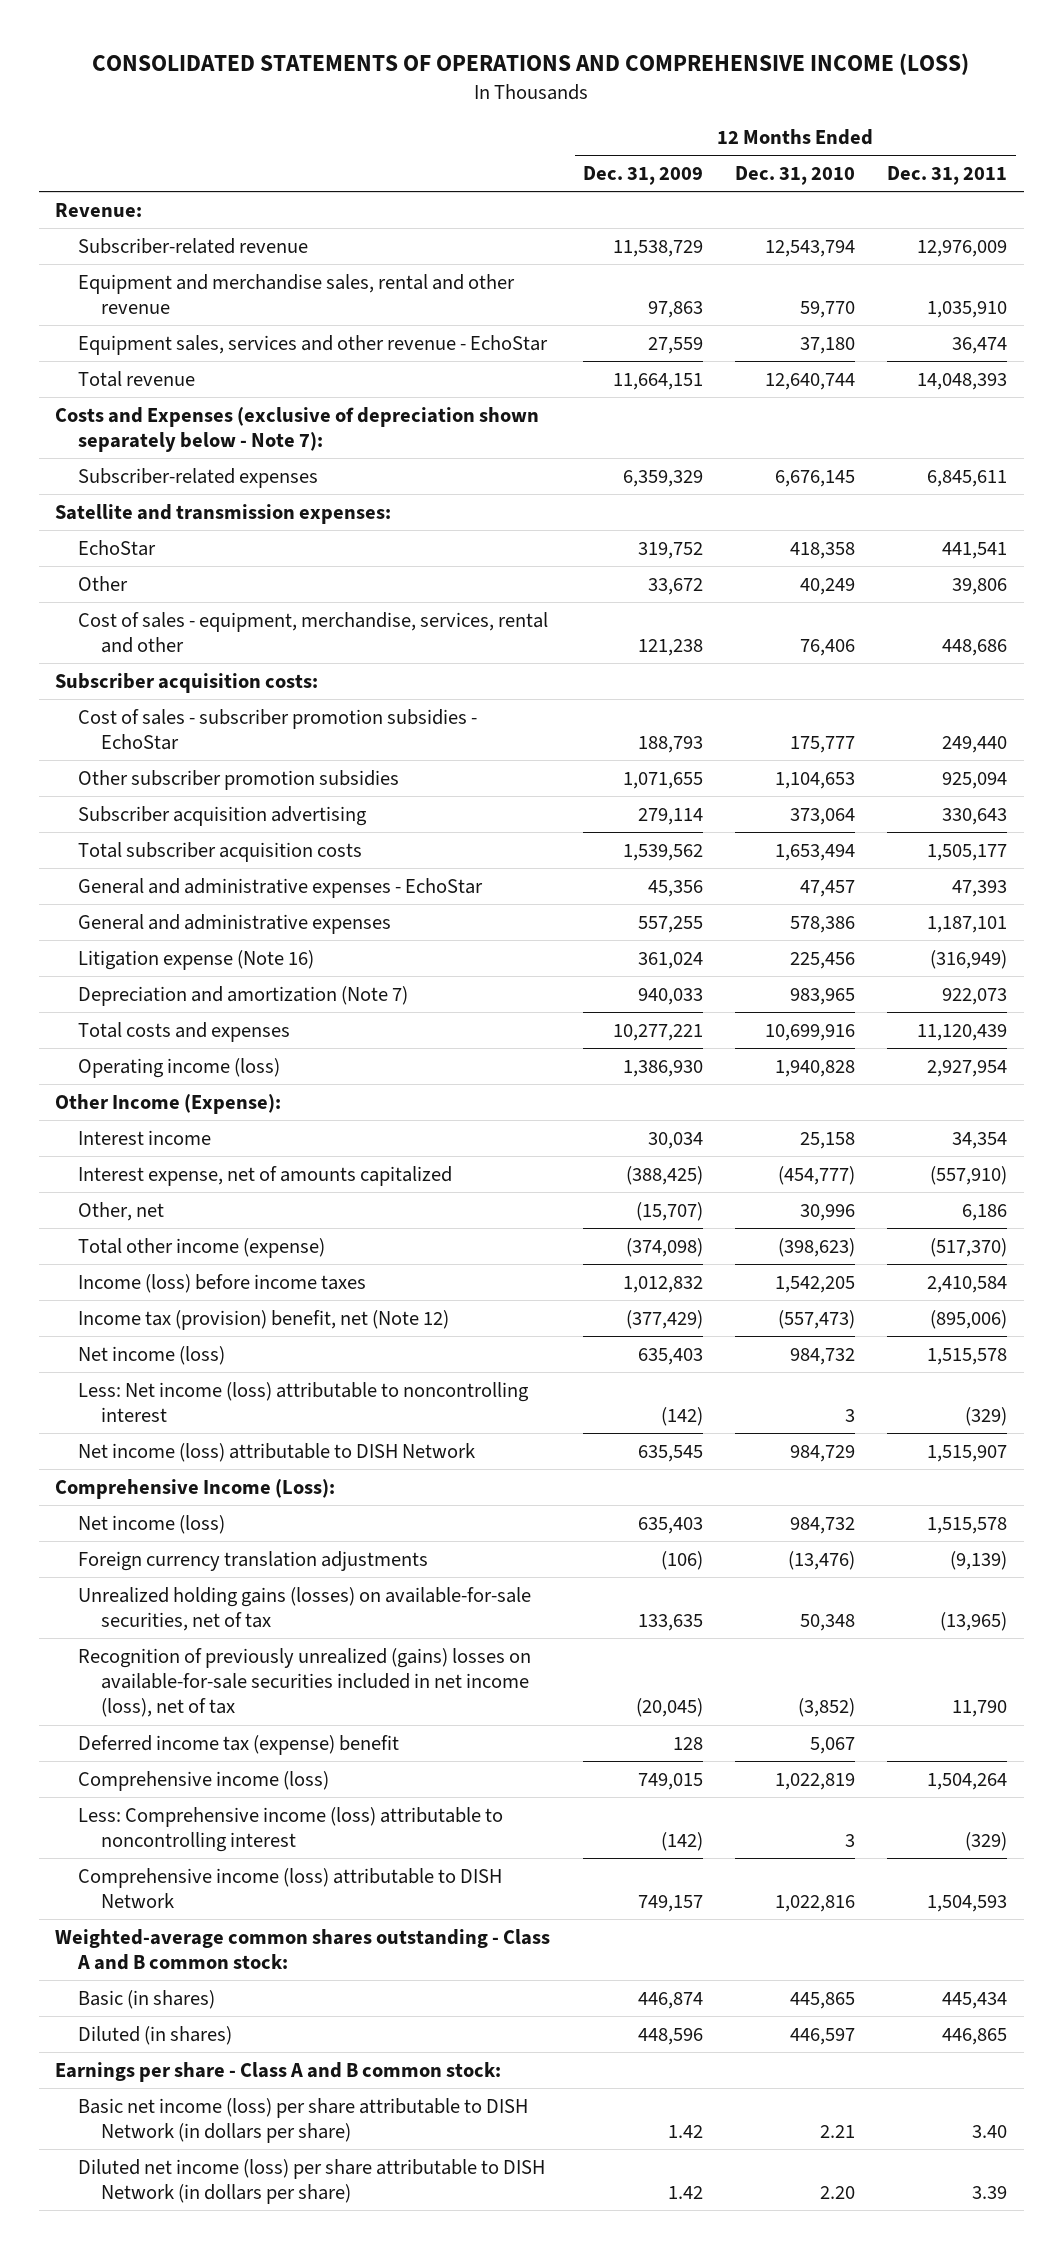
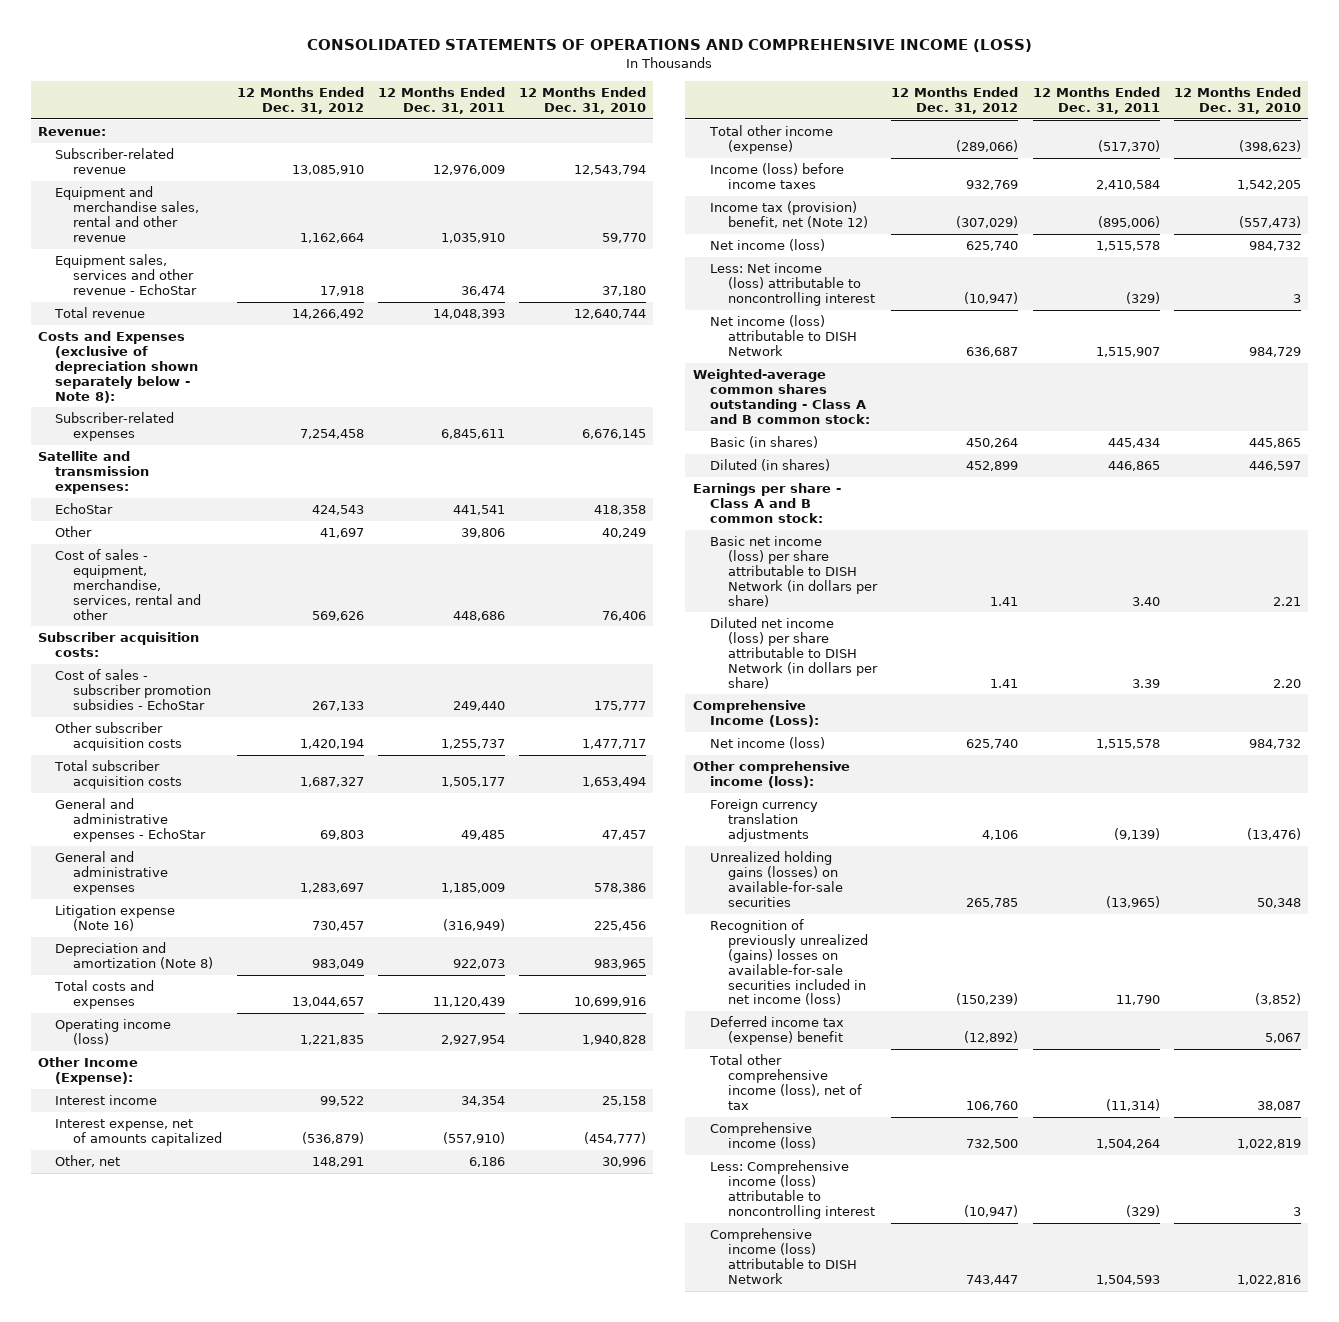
[582,165,703,185] Dec. 31, 2009 -> none
none -> [236,86,364,114] 12 Months Ended Dec. 31, 2012
[55,406,540,453] Costs and Expenses (exclusive of depreciation shown separately below - Note 7): -> [37,331,199,403] Costs and Expenses (exclusive of depreciation shown separately below - Note 8):
[78,805,368,826] Subscriber acquisition advertising -> none
[78,769,400,790] Other subscriber promotion subsidies -> [55,722,183,752] Other subscriber acquisition costs
[775,771,856,789] 1,104,653 -> [582,739,647,750] 1,477,717
[942,771,1008,789] 925,094 -> [440,739,505,750] 1,255,737
[952,879,1008,897] 47,393 -> [460,829,505,840] 49,485
[927,915,1008,933] 1,187,101 -> [440,882,505,893] 1,185,009
[78,985,409,1006] Depreciation and amortization (Note 7) -> [55,942,214,970] Depreciation and amortization (Note 8)
[55,1928,551,1971] Weighted-average common shares outstanding - Class A and B common stock: -> [692,369,871,424] Weighted-average common shares outstanding - Class A and B common stock:
[78,1989,216,2009] Basic (in shares) -> [710,436,819,449] Basic (in shares)
[78,2025,233,2045] Diluted (in shares) -> [710,459,831,472] Diluted (in shares)
[55,2061,502,2082] Earnings per share - Class A and B common stock: -> [692,483,841,523] Earnings per share - Class A and B common stock:
[78,2097,529,2144] Basic net income (loss) per share attributable to DISH Network (in dollars per share) -> [710,536,879,607] Basic net income (loss) per share attributable to DISH Network (in dollars per share)
[78,2158,546,2205] Diluted net income (loss) per share attributable to DISH Network (in dollars per share) -> [710,617,879,689] Diluted net income (loss) per share attributable to DISH Network (in dollars per share)
none -> [692,761,850,789] Other comprehensive income (loss):
[78,1586,532,1632] Unrealized holding gains (losses) on available-for-sale securities, net of tax -> [710,851,844,907] Unrealized holding gains (losses) on available-for-sale securities
[78,1647,532,1718] Recognition of previously unrealized (gains) losses on available-for-sale securities included in net income (loss), net of tax -> [710,919,869,1006] Recognition of previously unrealized (gains) losses on available-for-sale securities included in net income (loss)
none -> [709,1054,863,1110] Total other comprehensive income (loss), net of tax

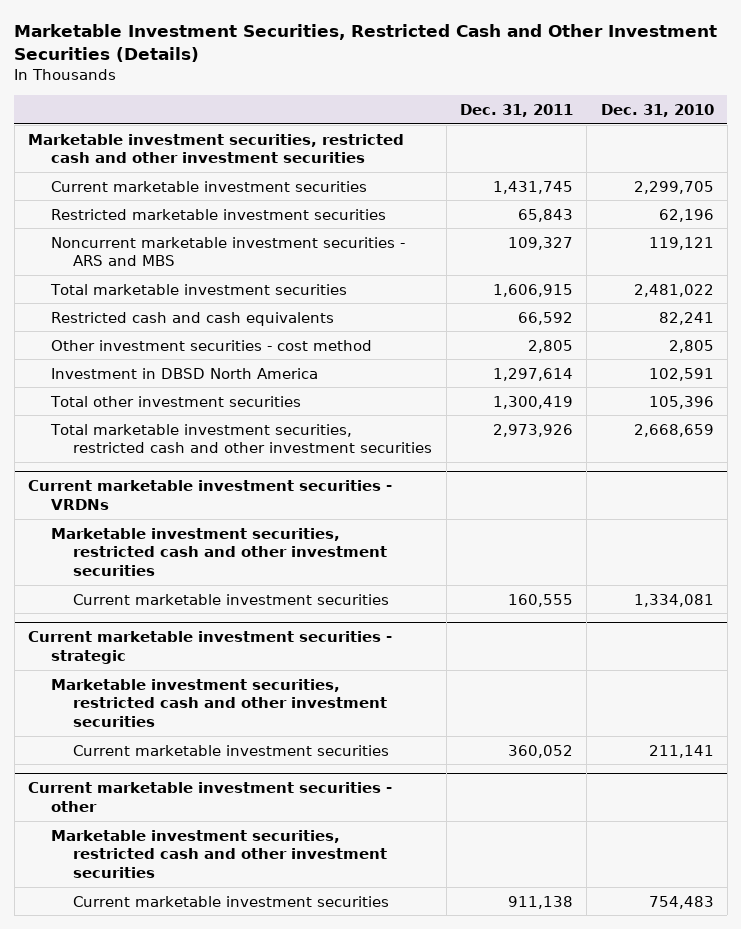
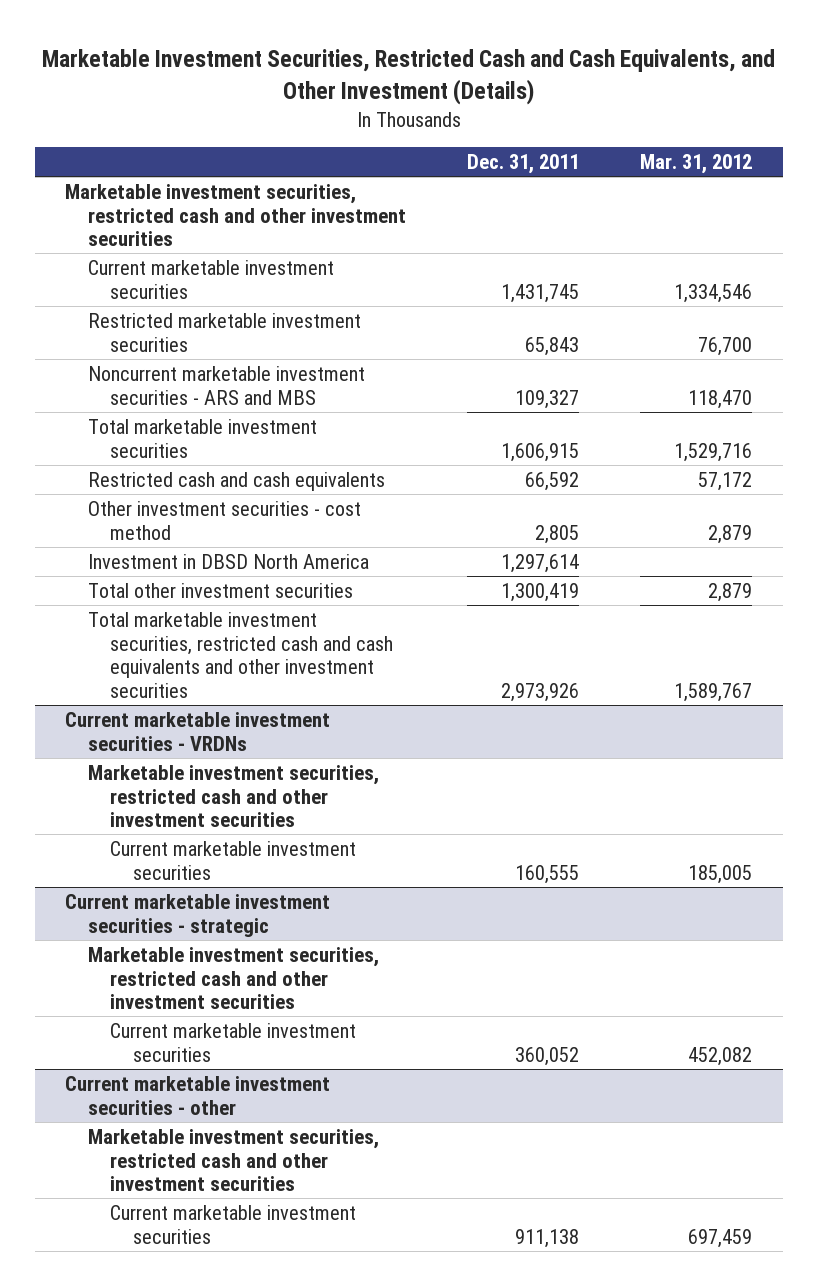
[14,24,718,63] Marketable Investment Securities, Restricted Cash and Other Investment Securities (Details) -> [41,48,775,105] Marketable Investment Securities, Restricted Cash and Cash Equivalents, and Other Investment (Details)
[600,103,714,117] Dec. 31, 2010 -> none
none -> [640,153,753,174] Mar. 31, 2012
[49,423,433,454] Total marketable investment securities, restricted cash and other investment securities -> [87,611,394,699] Total marketable investment securities, restricted cash and cash equivalents and other investment securities

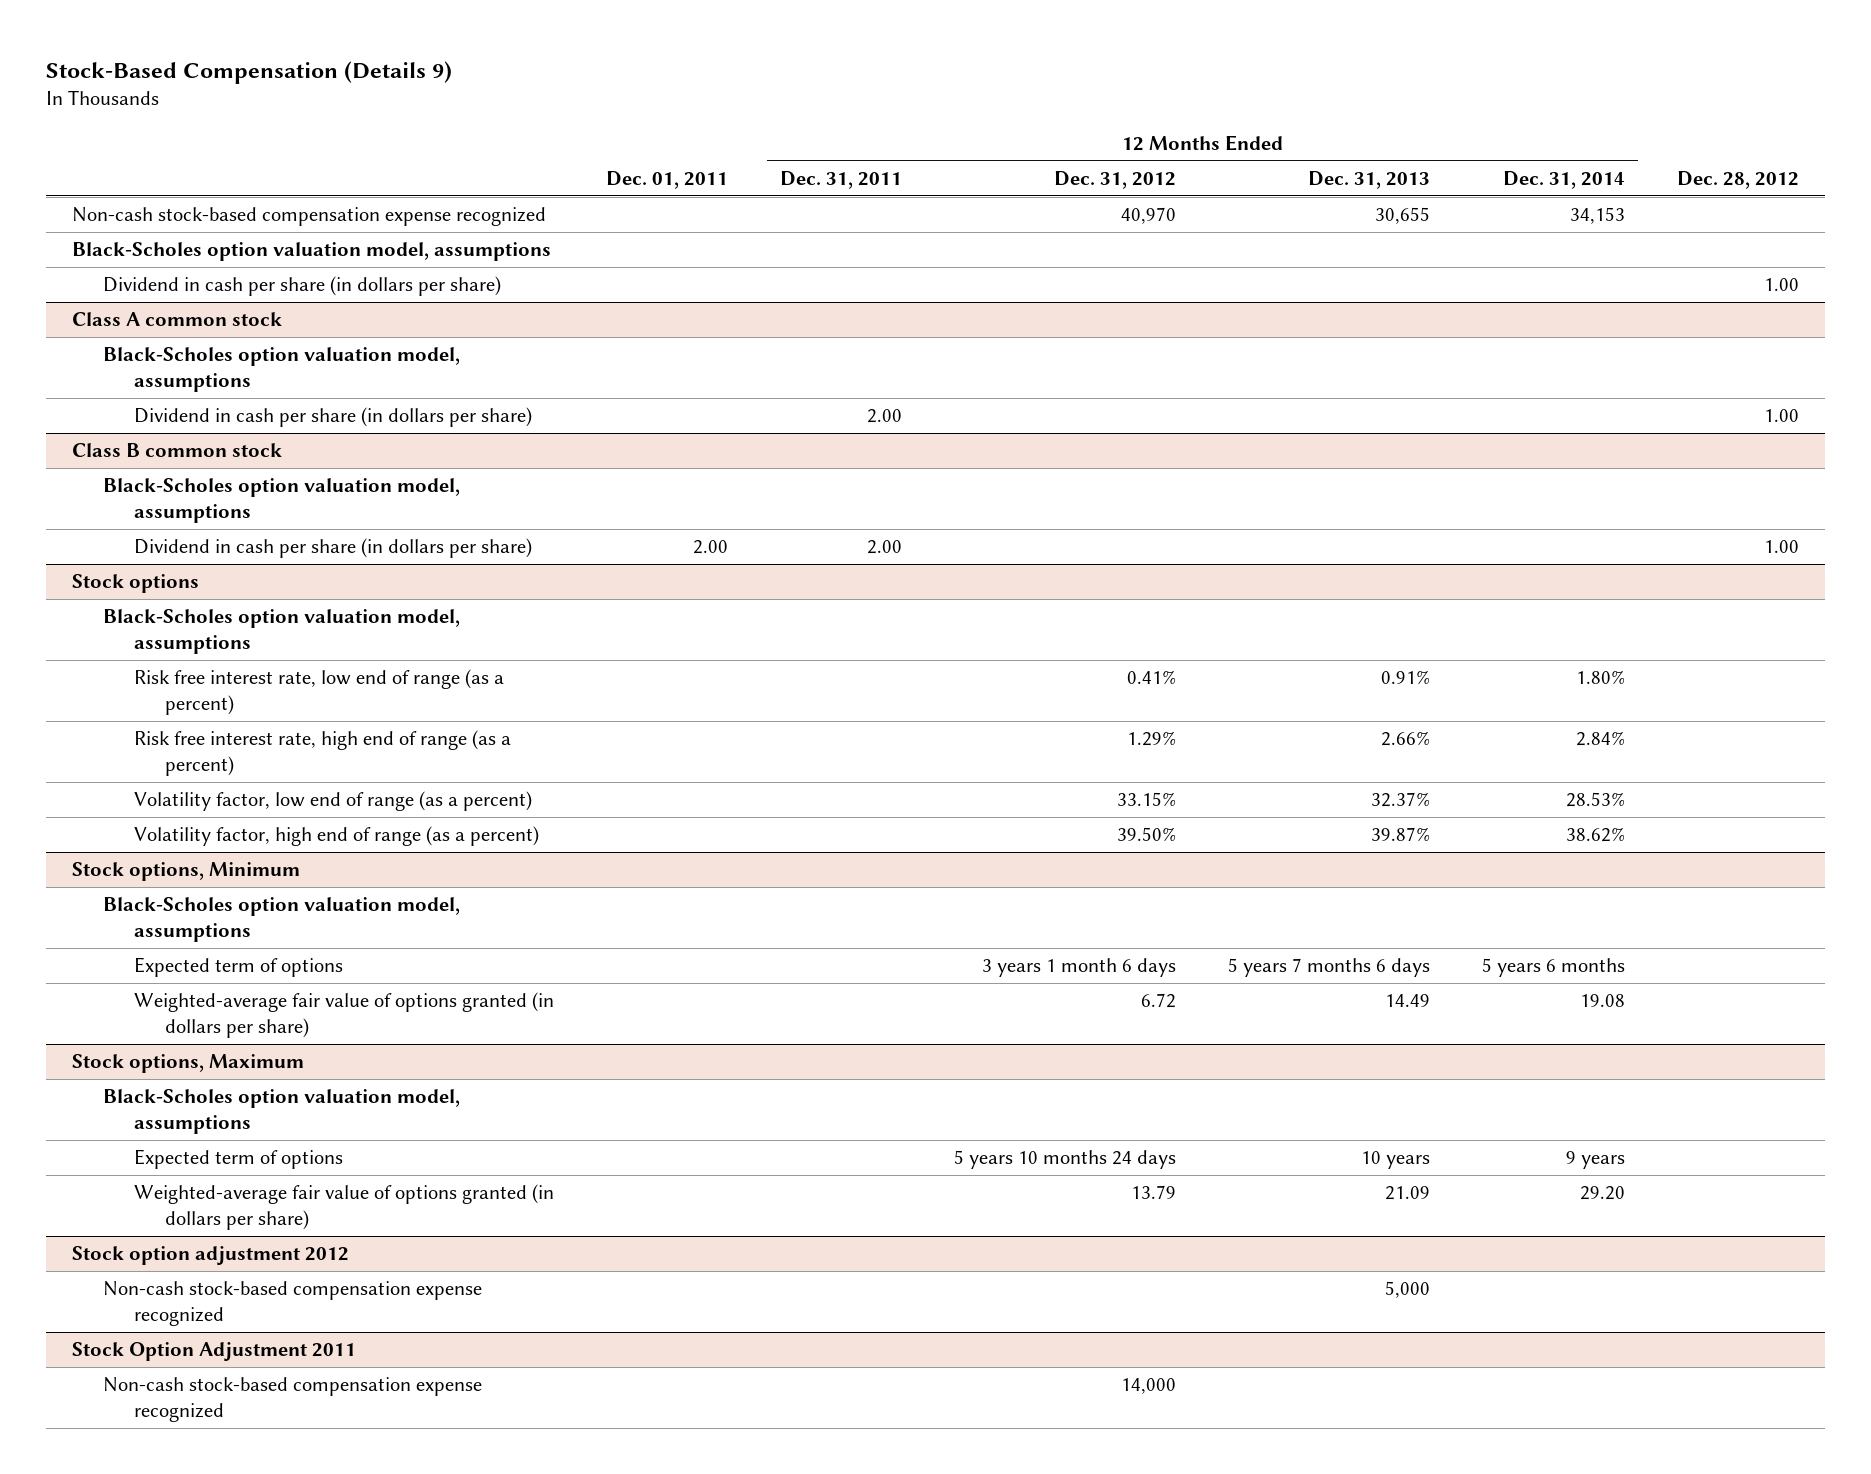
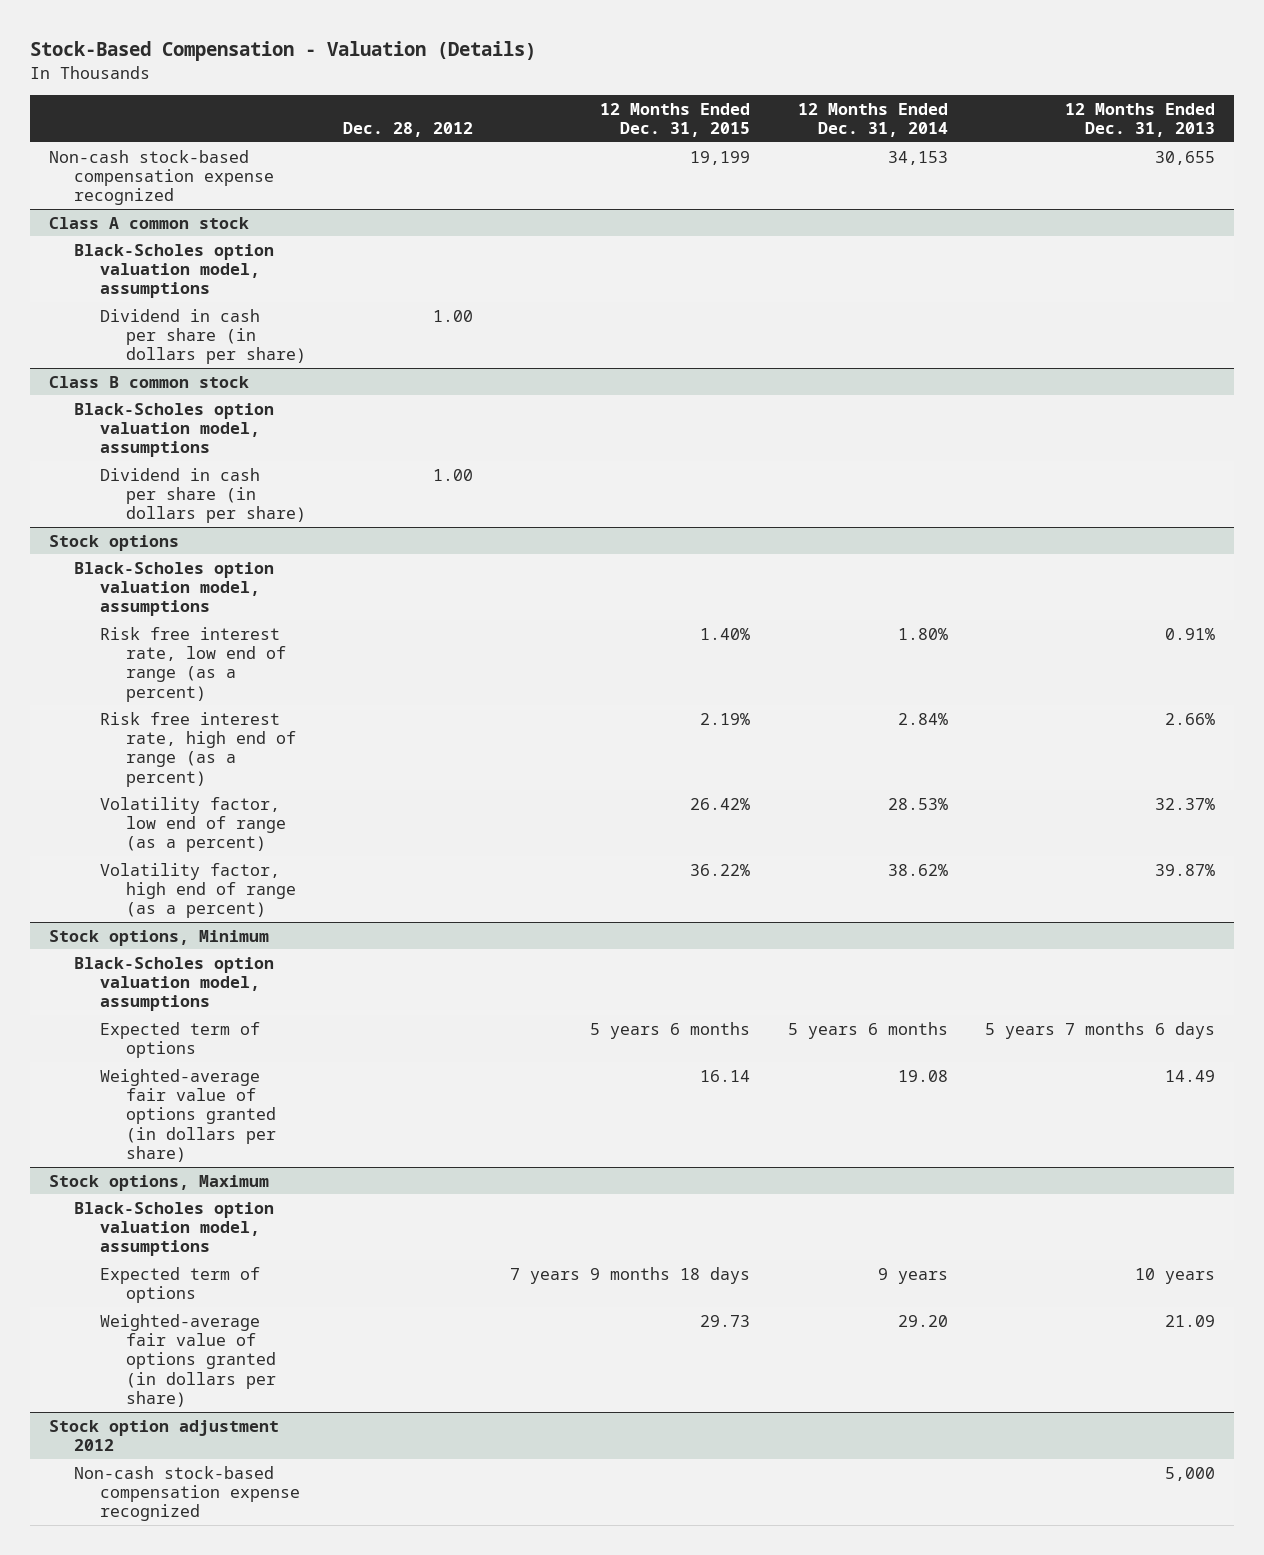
[45,60,452,84] Stock-Based Compensation (Details 9) -> [30,41,537,62] Stock-Based Compensation - Valuation (Details)
[606,170,729,189] Dec. 01, 2011 -> none
[780,170,903,189] Dec. 31, 2011 -> none
[1054,170,1177,189] Dec. 31, 2012 -> none
none -> [600,102,751,138] 12 Months Ended Dec. 31, 2015
[71,242,551,262] Black-Scholes option valuation model, assumptions -> none
[103,276,502,297] Dividend in cash per share (in dollars per share) -> none
[71,1342,356,1362] Stock Option Adjustment 2011 -> none
[103,1377,483,1422] Non-cash stock-based compensation expense recognized -> none

